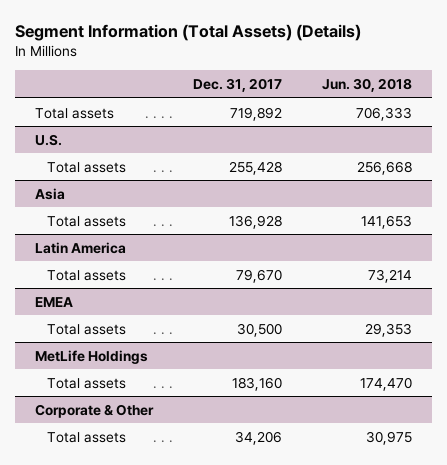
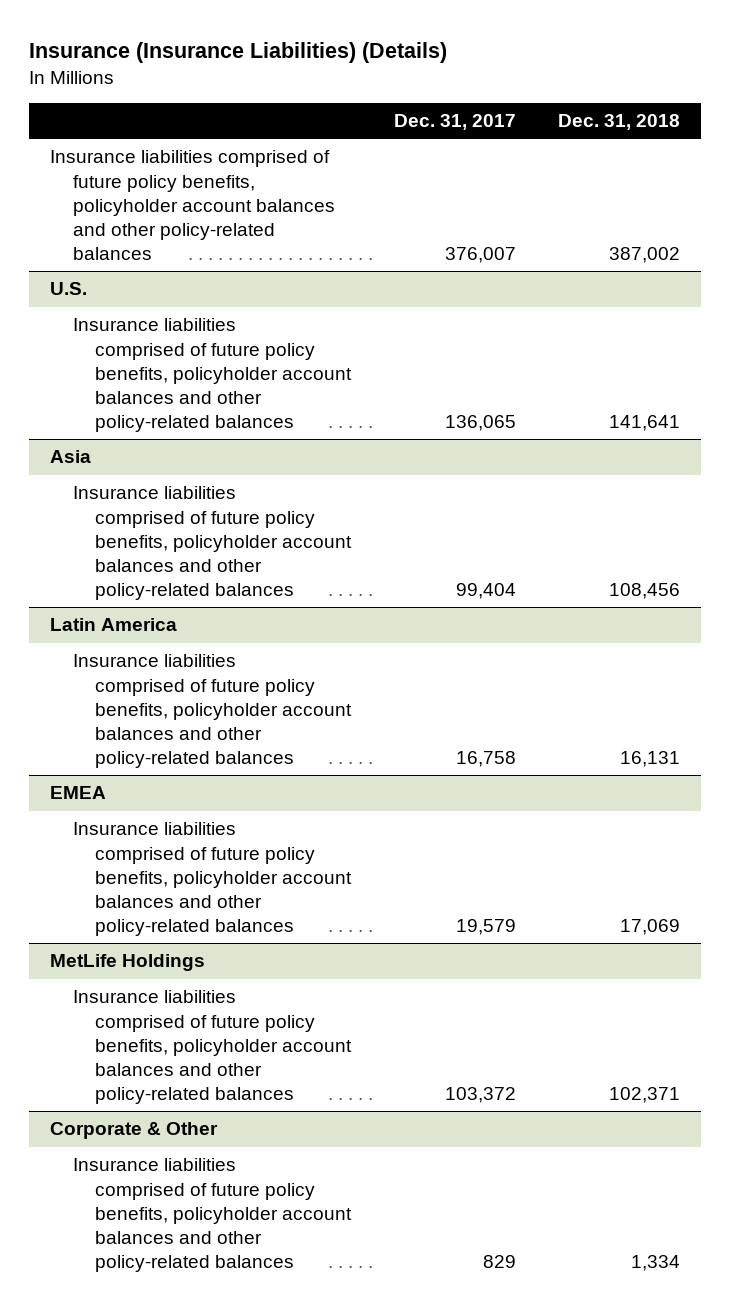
[14,24,361,42] Segment Information (Total Assets) (Details) -> [28,42,447,64] Insurance (Insurance Liabilities) (Details)
[321,78,412,93] Jun. 30, 2018 -> none
none -> [557,114,680,131] Dec. 31, 2018
[34,107,114,119] Total assets -> none
none -> [50,150,335,260] Insurance liabilities comprised of future policy benefits, policyholder account balances and other policy-related balances
[46,161,126,173] Total assets -> none
none -> [72,318,353,432] Insurance liabilities comprised of future policy benefits, policyholder account balances and other policy-related balances
[46,215,126,227] Total assets -> none
none -> [72,486,353,600] Insurance liabilities comprised of future policy benefits, policyholder account balances and other policy-related balances
[46,269,126,281] Total assets -> none
none -> [72,654,353,768] Insurance liabilities comprised of future policy benefits, policyholder account balances and other policy-related balances
[46,323,126,335] Total assets -> none
none -> [72,822,353,936] Insurance liabilities comprised of future policy benefits, policyholder account balances and other policy-related balances
[46,377,126,389] Total assets -> none
none -> [72,990,353,1104] Insurance liabilities comprised of future policy benefits, policyholder account balances and other policy-related balances
[46,431,126,443] Total assets -> none
none -> [72,1158,353,1272] Insurance liabilities comprised of future policy benefits, policyholder account balances and other policy-related balances

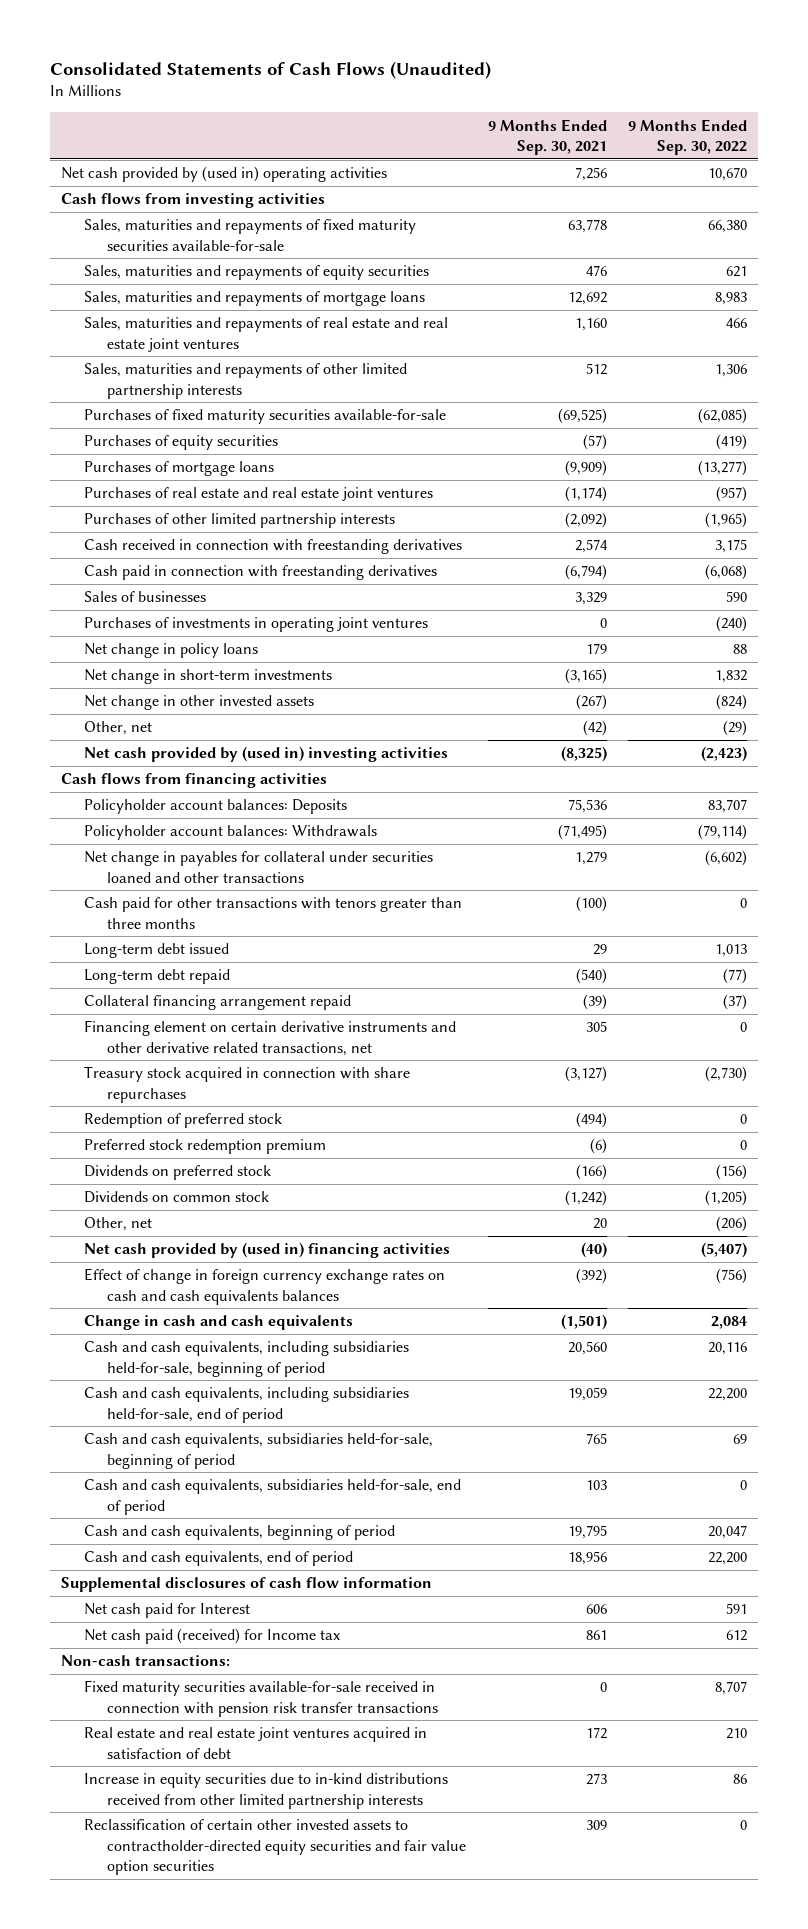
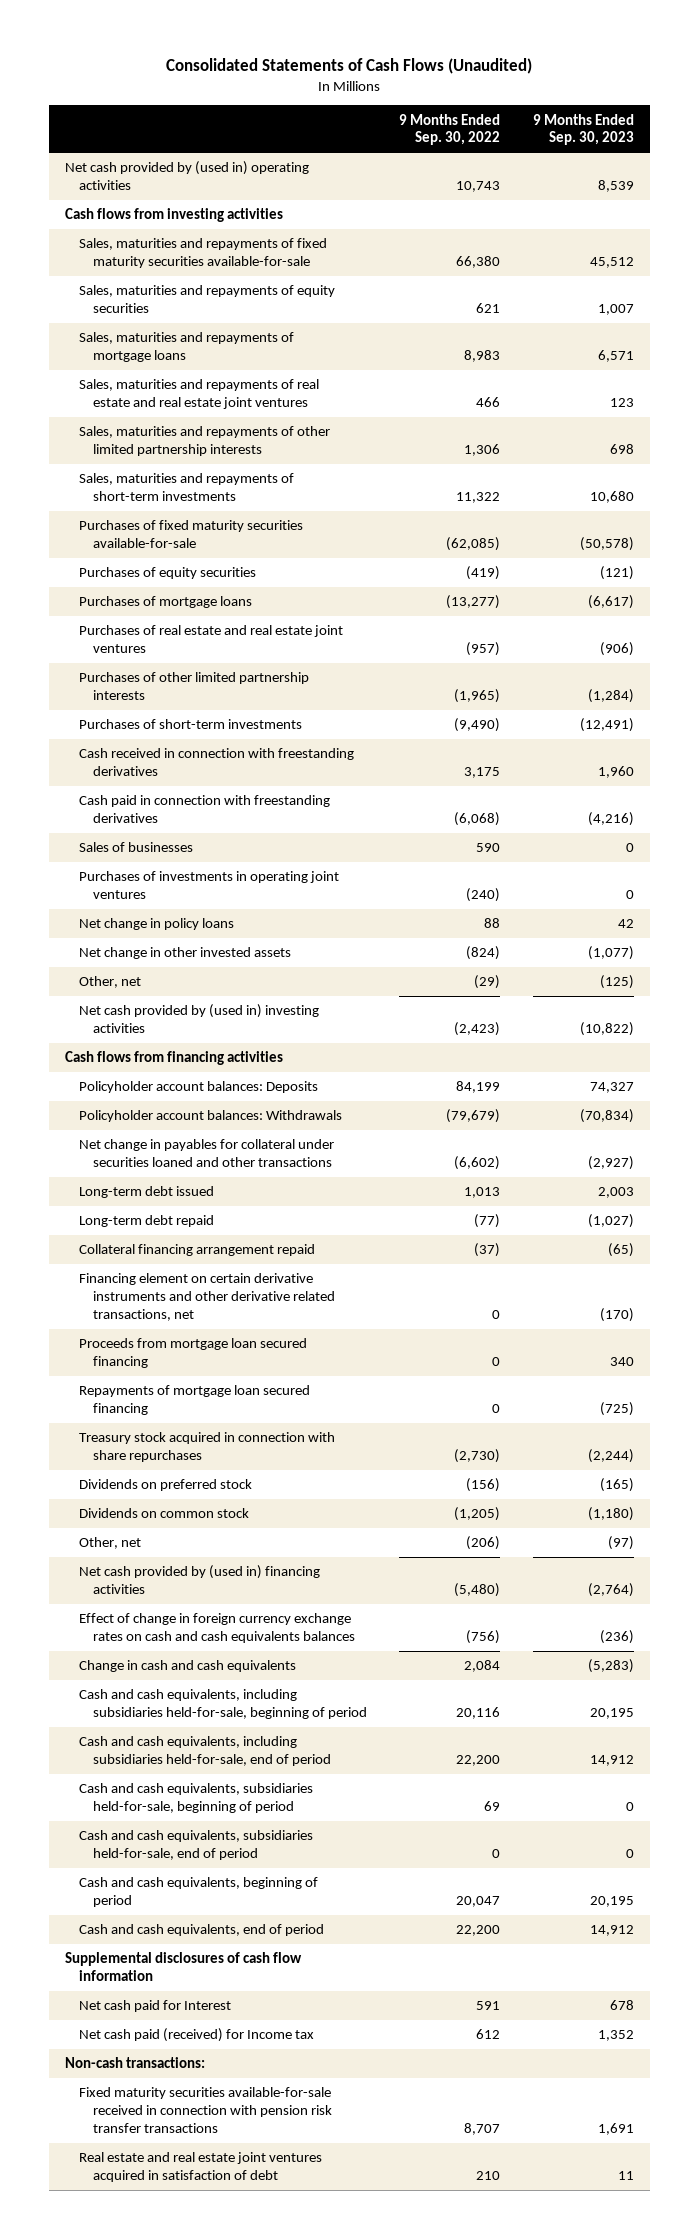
[487,118,607,156] 9 Months Ended Sep. 30, 2021 -> none
none -> [532,113,634,146] 9 Months Ended Sep. 30, 2023
[708,167,748,182] 10,670 -> [456,181,501,193] 10,743
none -> [79,473,295,502] Sales, maturities and repayments of short-term investments
none -> [79,719,303,730] Purchases of short-term investments
[84,669,333,685] Net change in short-term investments -> none
[708,799,748,814] 83,707 -> [456,1081,501,1094] 84,199
[698,824,748,841] (79,114) -> [446,1109,501,1124] (79,679)
[84,897,463,929] Cash paid for other transactions with tenors greater than three months -> none
none -> [79,1338,308,1369] Proceeds from mortgage loan secured financing
none -> [79,1385,311,1416] Repayments of mortgage loan secured financing
[84,1113,283,1129] Redemption of preferred stock -> none
[84,1139,327,1155] Preferred stock redemption premium -> none
[701,1242,748,1259] (5,407) -> [454,1583,501,1598] (5,480)
[84,1773,449,1809] Increase in equity securities due to in-kind distributions received from other limited partnership interests -> none
[84,1819,467,1876] Reclassification of certain other invested assets to contractholder-directed equity securities and fair value option securities -> none

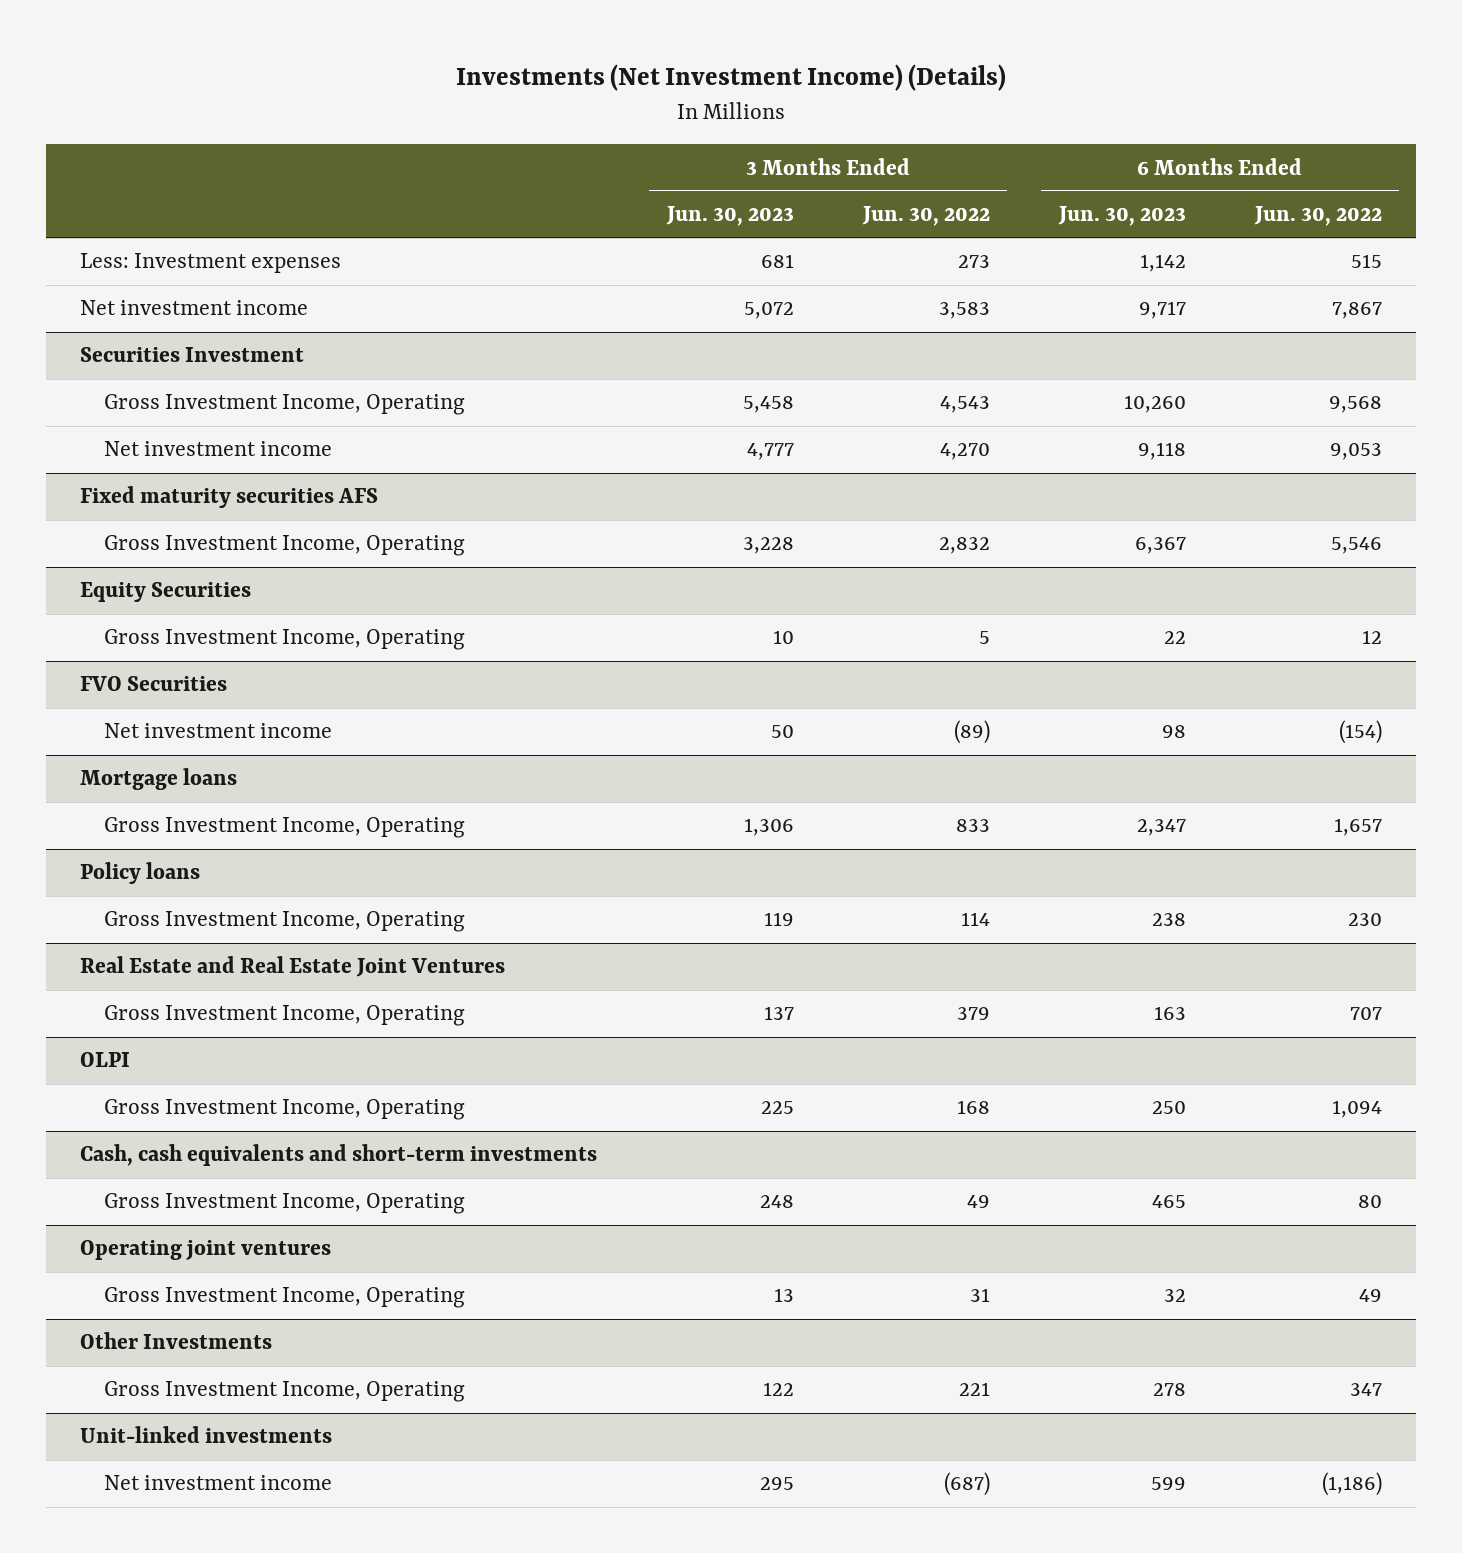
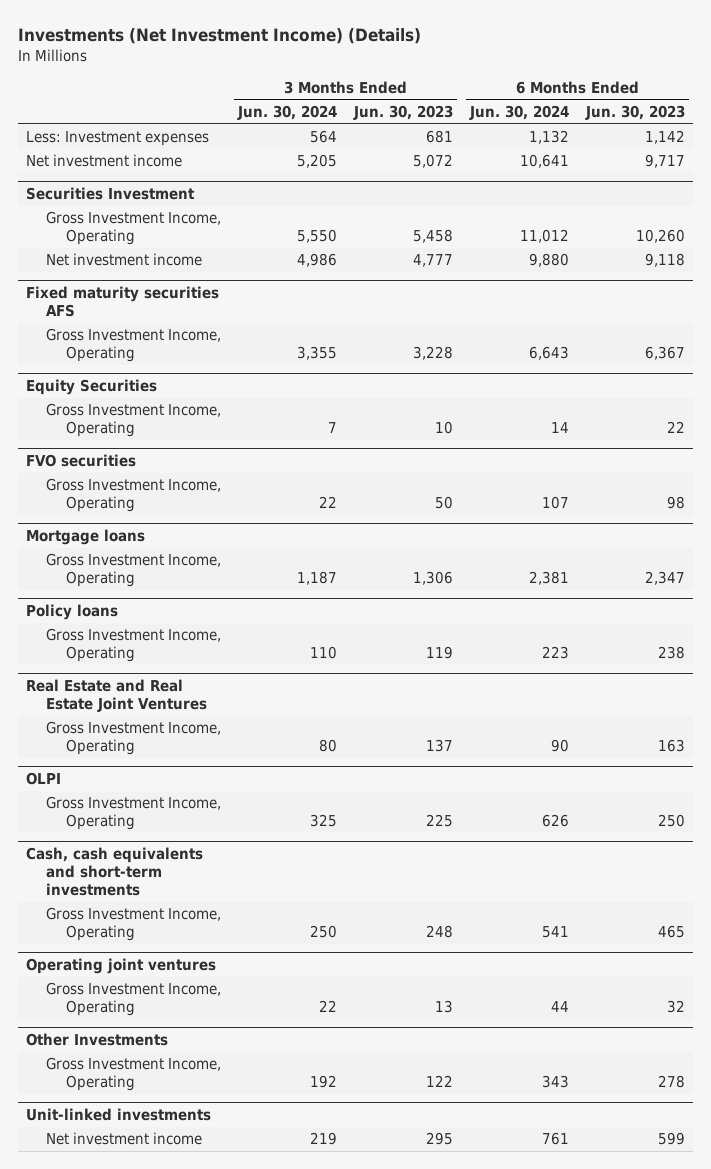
[861,206,990,227] Jun. 30, 2022 -> none
[1253,206,1382,227] Jun. 30, 2022 -> none
none -> [237,105,338,121] Jun. 30, 2024
none -> [469,105,570,121] Jun. 30, 2024
[80,676,228,692] FVO Securities -> [26,454,137,468] FVO securities
[104,723,333,739] Net investment income -> [46,478,222,513] Gross Investment Income, Operating

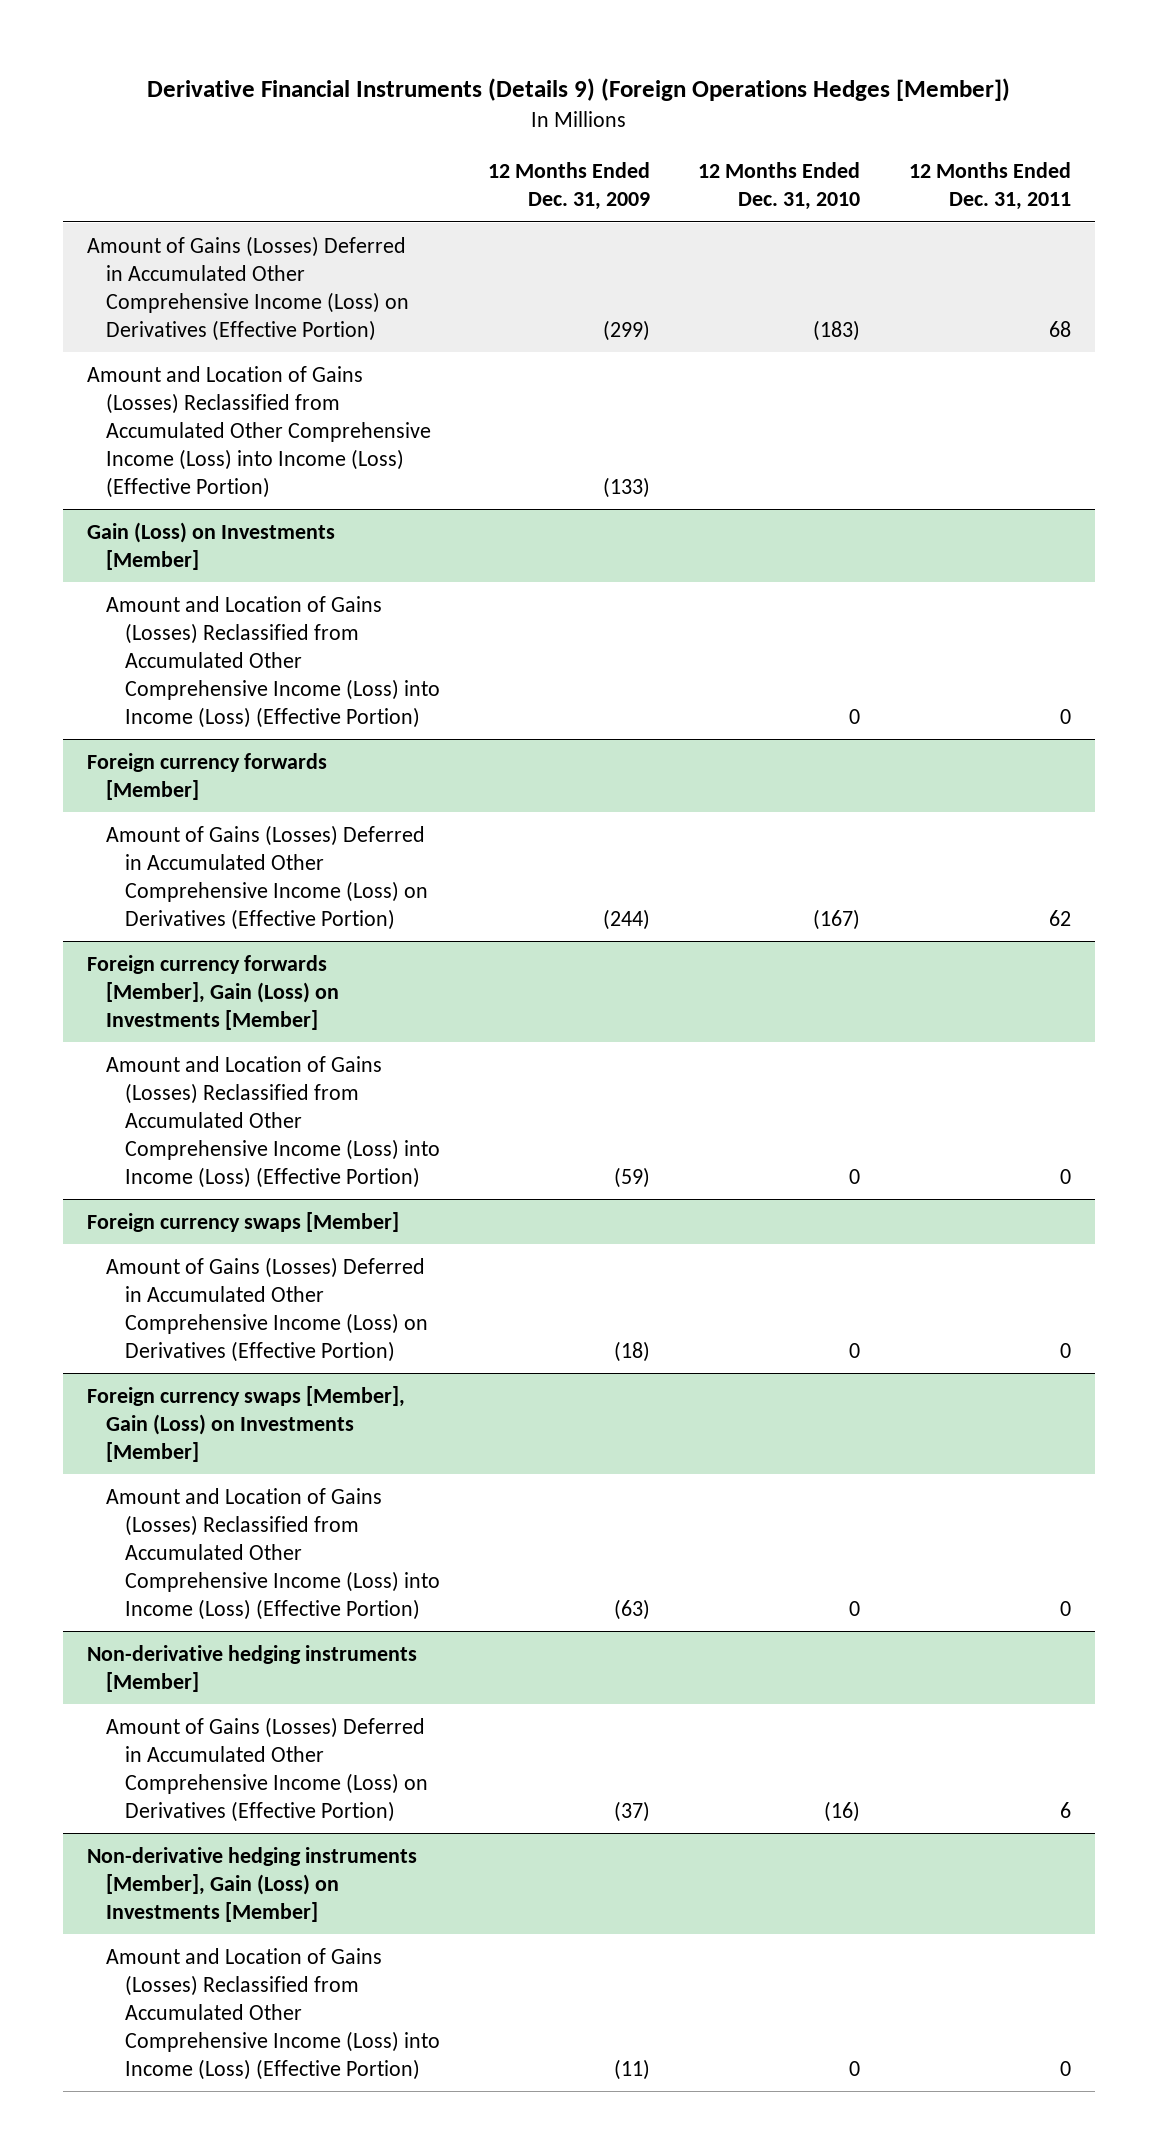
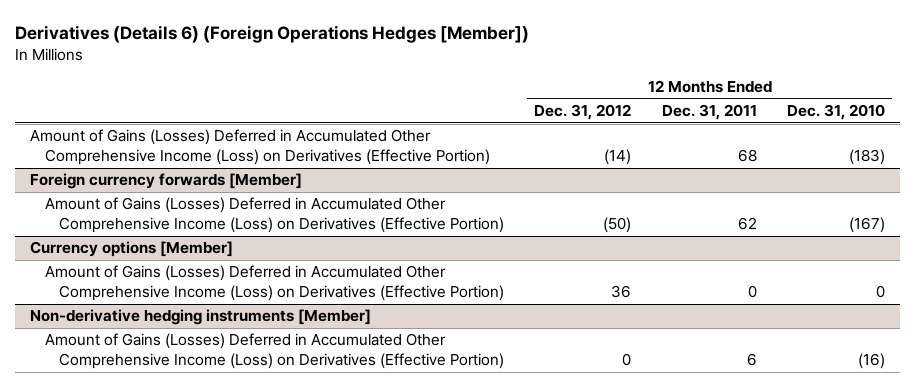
[147,78,1011,102] Derivative Financial Instruments (Details 9) (Foreign Operations Hedges [Member]) -> [15,24,530,43] Derivatives (Details 6) (Foreign Operations Hedges [Member])
[488,162,651,211] 12 Months Ended Dec. 31, 2009 -> none
none -> [534,104,632,121] Dec. 31, 2012
[87,365,432,498] Amount and Location of Gains (Losses) Reclassified from Accumulated Other Comprehensive Income (Loss) into Income (Loss) (Effective Portion) -> none
[87,521,336,570] Gain (Loss) on Investments [Member] -> none
[106,595,441,728] Amount and Location of Gains (Losses) Reclassified from Accumulated Other Comprehensive Income (Loss) into Income (Loss) (Effective Portion) -> none
[87,954,340,1030] Foreign currency forwards [Member], Gain (Loss) on Investments [Member] -> none
[106,1055,441,1188] Amount and Location of Gains (Losses) Reclassified from Accumulated Other Comprehensive Income (Loss) into Income (Loss) (Effective Portion) -> none
[87,1211,400,1232] Foreign currency swaps [Member] -> none
none -> [30,241,234,258] Currency options [Member]
[87,1385,406,1462] Foreign currency swaps [Member], Gain (Loss) on Investments [Member] -> none
[106,1487,441,1620] Amount and Location of Gains (Losses) Reclassified from Accumulated Other Comprehensive Income (Loss) into Income (Loss) (Effective Portion) -> none
[87,1846,418,1922] Non-derivative hedging instruments [Member], Gain (Loss) on Investments [Member] -> none
[106,1947,441,2080] Amount and Location of Gains (Losses) Reclassified from Accumulated Other Comprehensive Income (Loss) into Income (Loss) (Effective Portion) -> none

